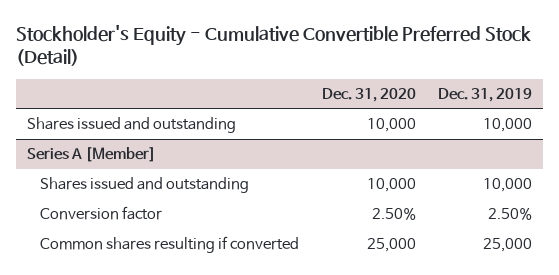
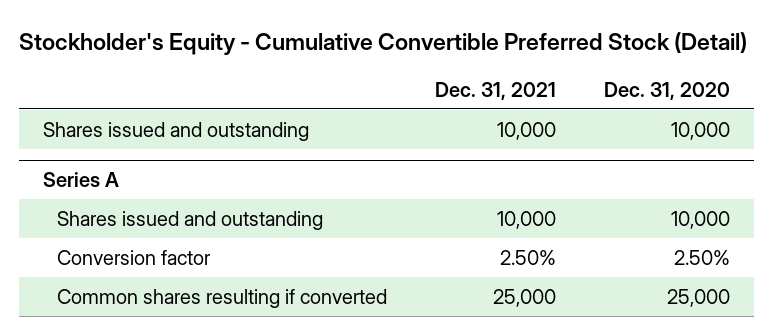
[438,87,533,102] Dec. 31, 2019 -> none
none -> [435,81,557,100] Dec. 31, 2021
[27,147,157,163] Series A [Member] -> [43,172,120,188] Series A

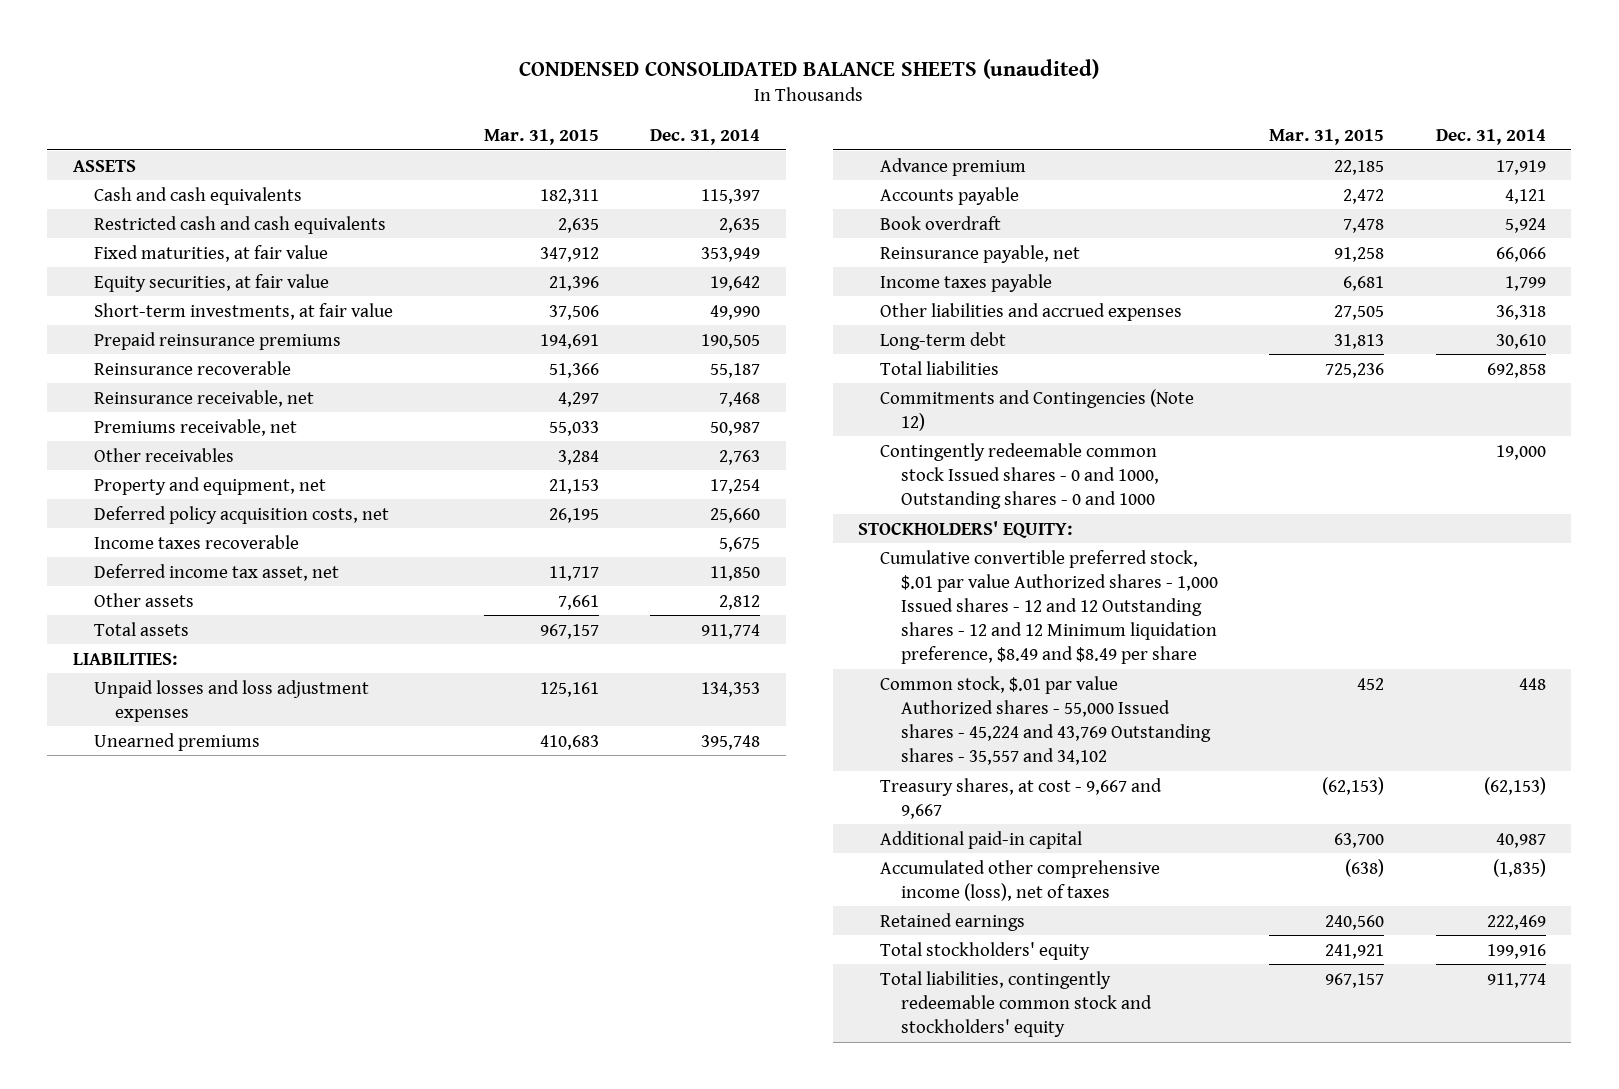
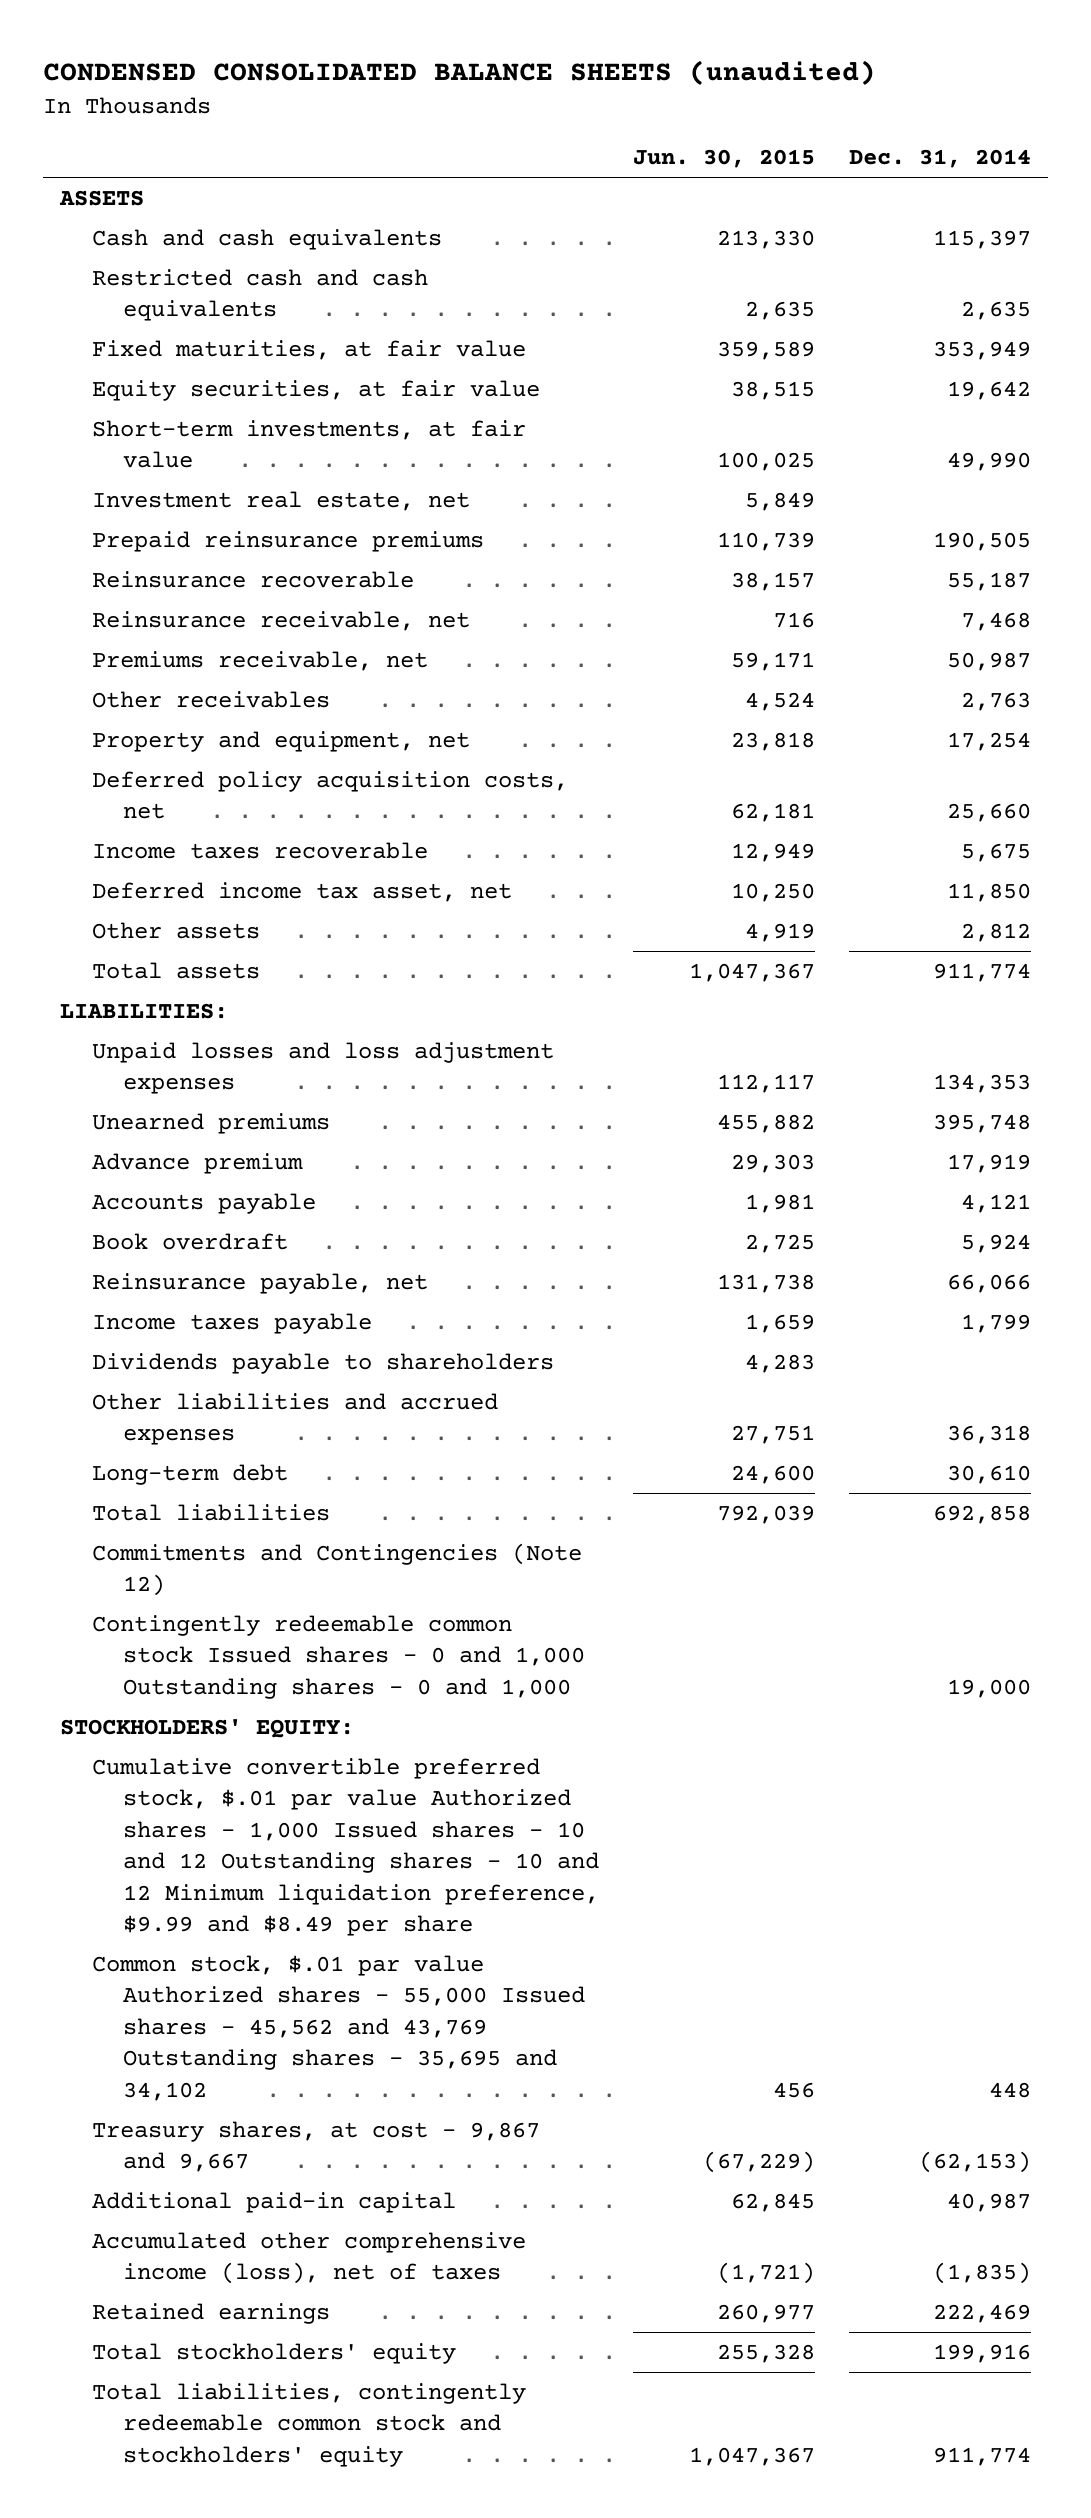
[483,128,599,145] Mar. 31, 2015 -> none
none -> [633,149,816,169] Jun. 30, 2015
none -> [91,491,470,512] Investment real estate, net
none -> [91,1353,554,1375] Dividends payable to shareholders
[879,442,1160,509] Contingently redeemable common stock Issued shares - 0 and 1000, Outstanding shares - 0 and 1000 -> [91,1615,586,1699] Contingently redeemable common stock Issued shares - 0 and 1,000 Outstanding shares - 0 and 1,000
[879,549,1219,664] Cumulative convertible preferred stock, $.01 par value Authorized shares - 1,000 Issued shares - 12 and 12 Outstanding shares - 12 and 12 Minimum liquidation preference, $8.49 and $8.49 per share -> [91,1758,600,1936] Cumulative convertible preferred stock, $.01 par value Authorized shares - 1,000 Issued shares - 10 and 12 Outstanding shares - 10 and 12 Minimum liquidation preference, $9.99 and $8.49 per share
[879,675,1212,765] Common stock, $.01 par value Authorized shares - 55,000 Issued shares - 45,224 and 43,769 Outstanding shares - 35,557 and 34,102 -> [91,1955,586,2101] Common stock, $.01 par value Authorized shares - 55,000 Issued shares - 45,562 and 43,769 Outstanding shares - 35,695 and 34,102
[879,777,1162,819] Treasury shares, at cost - 9,667 and 9,667 -> [91,2121,540,2173] Treasury shares, at cost - 9,867 and 9,667

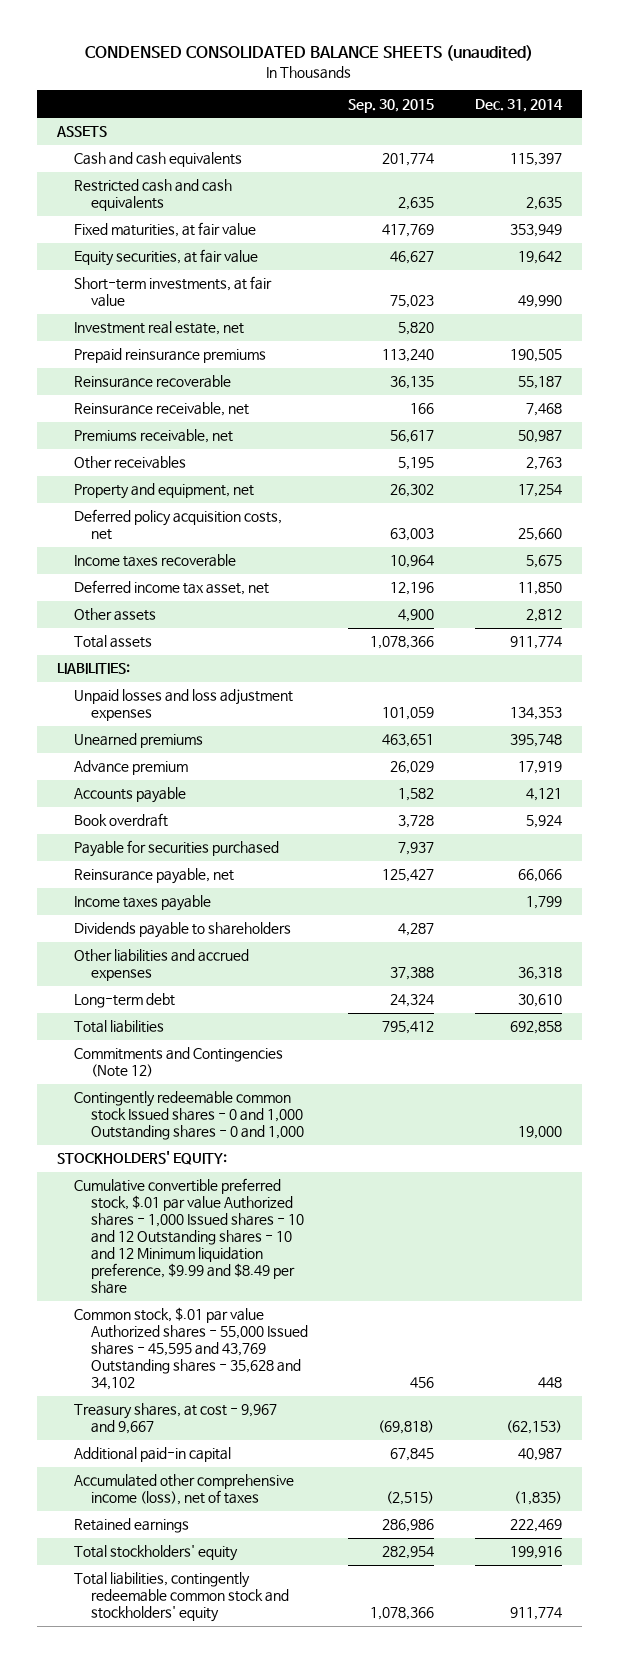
[633,149,816,169] Jun. 30, 2015 -> none
none -> [348,98,435,113] Sep. 30, 2015
none -> [73,840,279,858] Payable for securities purchased
[91,1955,586,2101] Common stock, $.01 par value Authorized shares - 55,000 Issued shares - 45,562 and 43,769 Outstanding shares - 35,695 and 34,102 -> [73,1307,308,1391] Common stock, $.01 par value Authorized shares - 55,000 Issued shares - 45,595 and 43,769 Outstanding shares - 35,628 and 34,102
[91,2121,540,2173] Treasury shares, at cost - 9,867 and 9,667 -> [73,1403,277,1435] Treasury shares, at cost - 9,967 and 9,667

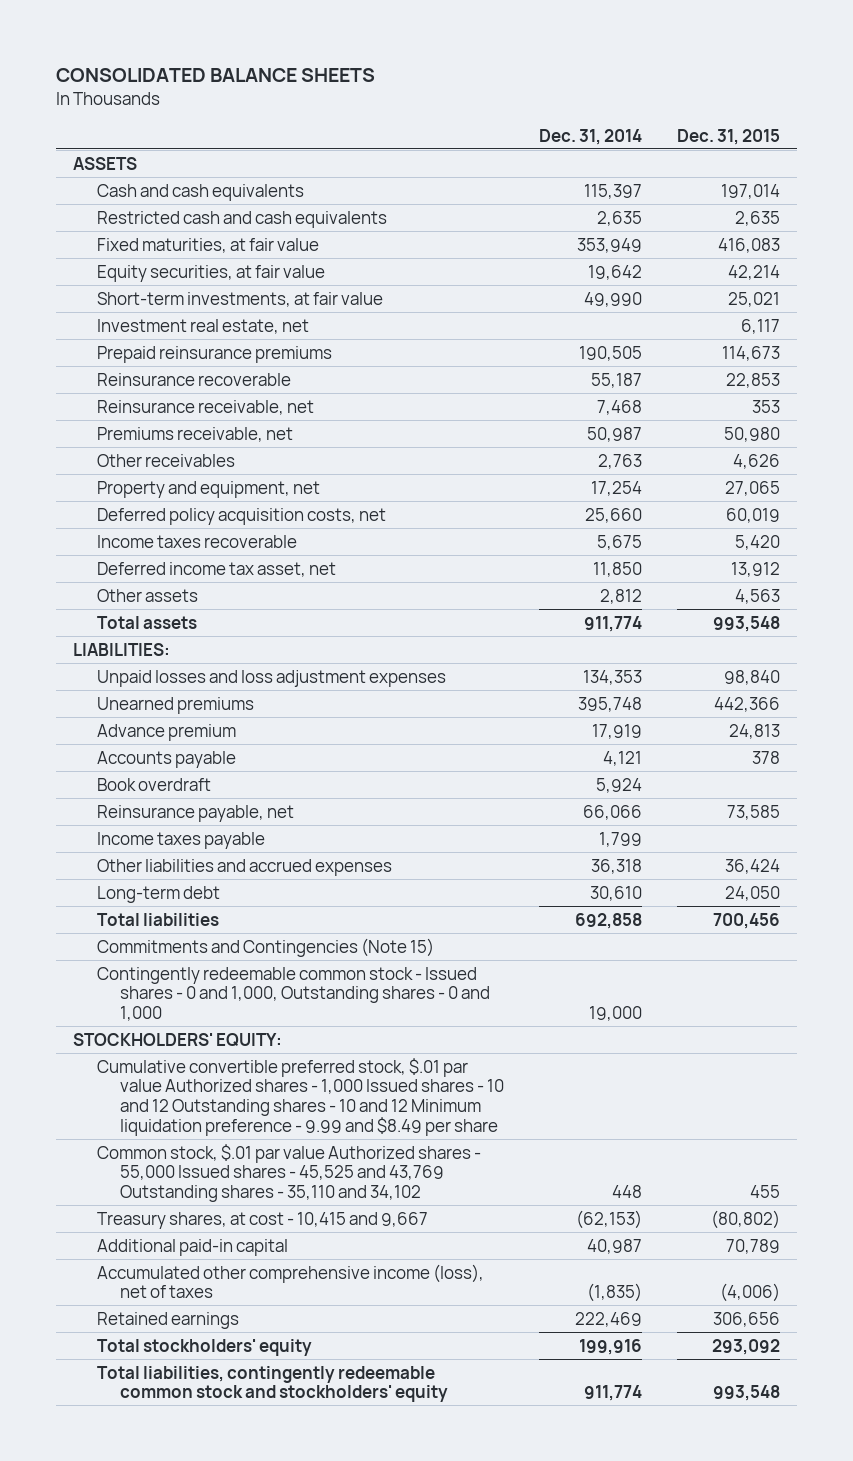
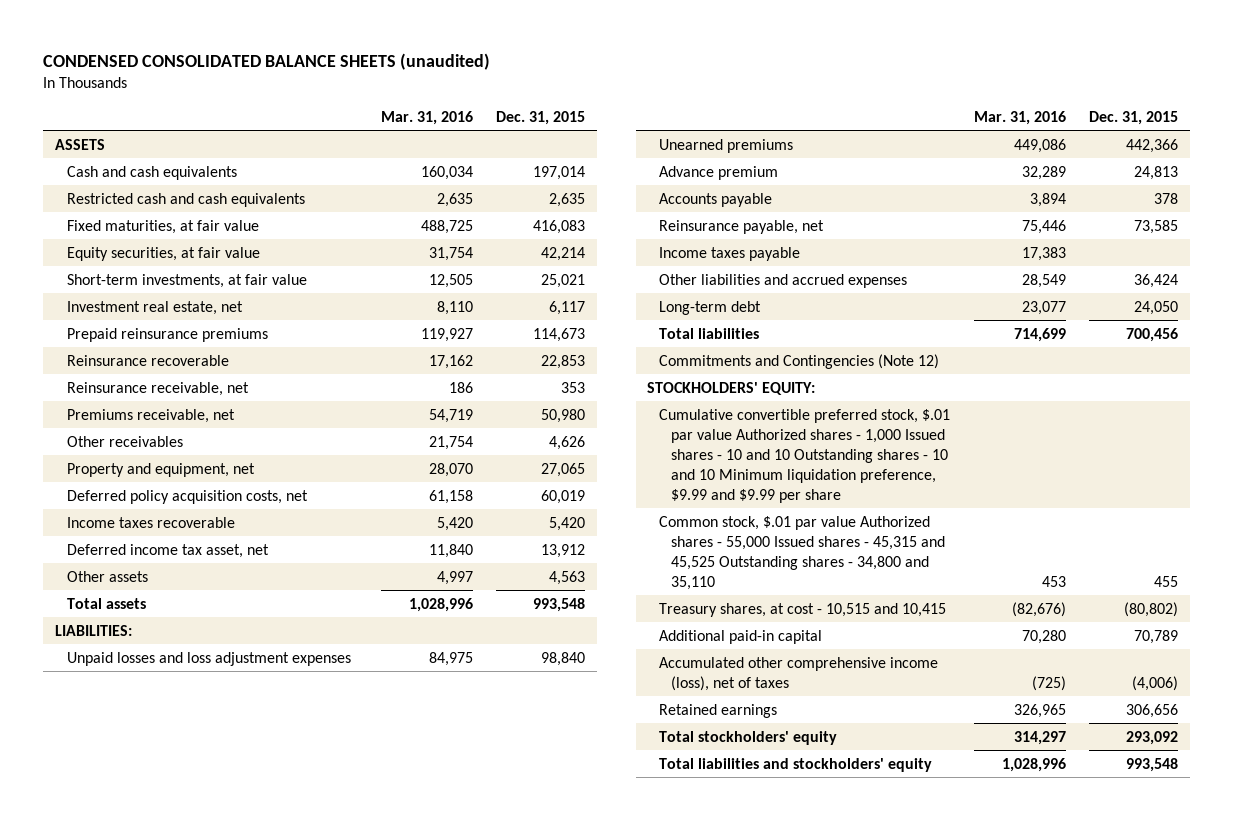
[55,68,375,83] CONSOLIDATED BALANCE SHEETS -> [42,52,490,70] CONDENSED CONSOLIDATED BALANCE SHEETS (unaudited)
[538,128,642,145] Dec. 31, 2014 -> none
none -> [381,110,474,125] Mar. 31, 2016
[96,777,211,791] Book overdraft -> none
[96,966,490,1021] Contingently redeemable common stock - Issued shares - 0 and 1,000, Outstanding shares - 0 and 1,000 -> none
[96,937,434,957] Commitments and Contingencies (Note 15) -> [659,353,940,369] Commitments and Contingencies (Note 12)
[96,1057,504,1136] Cumulative convertible preferred stock, $.01 par value Authorized shares - 1,000 Issued shares - 10 and 12 Outstanding shares - 10 and 12 Minimum liquidation preference - 9.99 and $8.49 per share -> [659,408,951,503] Cumulative convertible preferred stock, $.01 par value Authorized shares - 1,000 Issued shares - 10 and 10 Outstanding shares - 10 and 10 Minimum liquidation preference, $9.99 and $9.99 per share
[96,1143,481,1202] Common stock, $.01 par value Authorized shares - 55,000 Issued shares - 45,525 and 43,769 Outstanding shares - 35,110 and 34,102 -> [659,515,946,590] Common stock, $.01 par value Authorized shares - 55,000 Issued shares - 45,315 and 45,525 Outstanding shares - 34,800 and 35,110
[96,1211,428,1229] Treasury shares, at cost - 10,415 and 9,667 -> [659,602,947,617] Treasury shares, at cost - 10,515 and 10,415
[96,1365,448,1403] Total liabilities, contingently redeemable common stock and stockholders' equity -> [659,757,933,772] Total liabilities and stockholders' equity

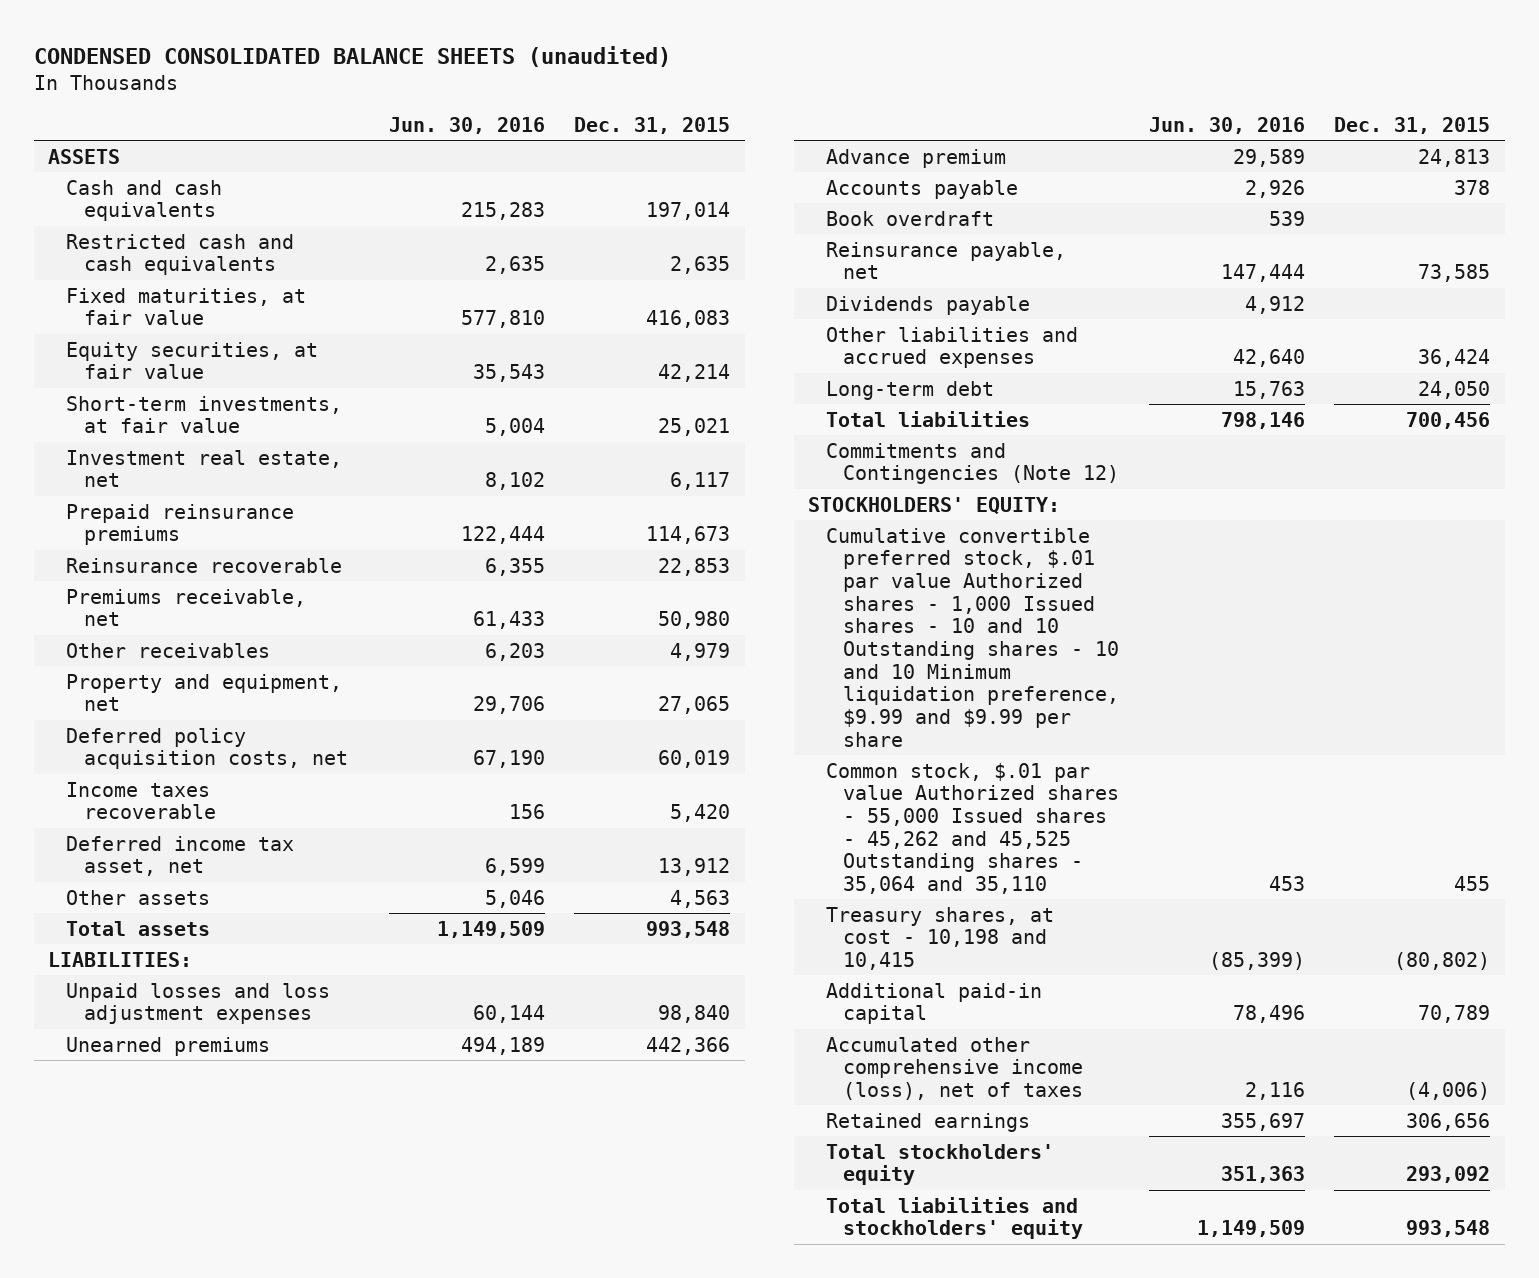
[381,110,474,125] Mar. 31, 2016 -> none
none -> [388,116,545,134] Jun. 30, 2016
[66,381,249,396] Reinsurance receivable, net -> none
[549,435,586,450] 4,626 -> [670,642,731,661] 4,979
none -> [825,210,994,226] Book overdraft
[659,246,801,261] Income taxes payable -> none
none -> [825,295,1030,315] Dividends payable
[659,515,946,590] Common stock, $.01 par value Authorized shares - 55,000 Issued shares - 45,315 and 45,525 Outstanding shares - 34,800 and 35,110 -> [825,762,1120,894] Common stock, $.01 par value Authorized shares - 55,000 Issued shares - 45,262 and 45,525 Outstanding shares - 35,064 and 35,110
[659,602,947,617] Treasury shares, at cost - 10,515 and 10,415 -> [825,906,1054,970] Treasury shares, at cost - 10,198 and 10,415

